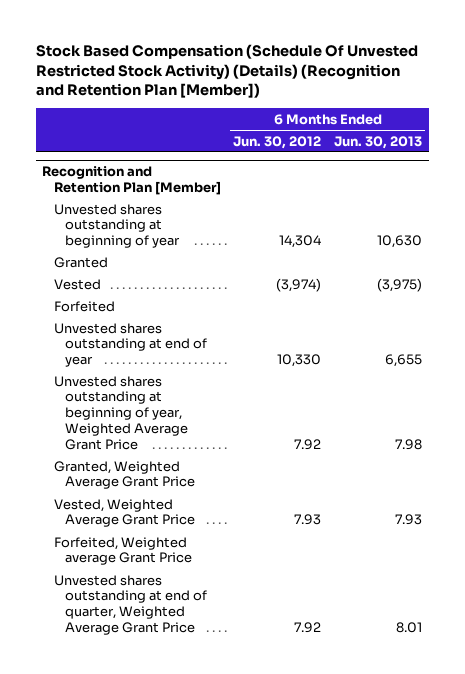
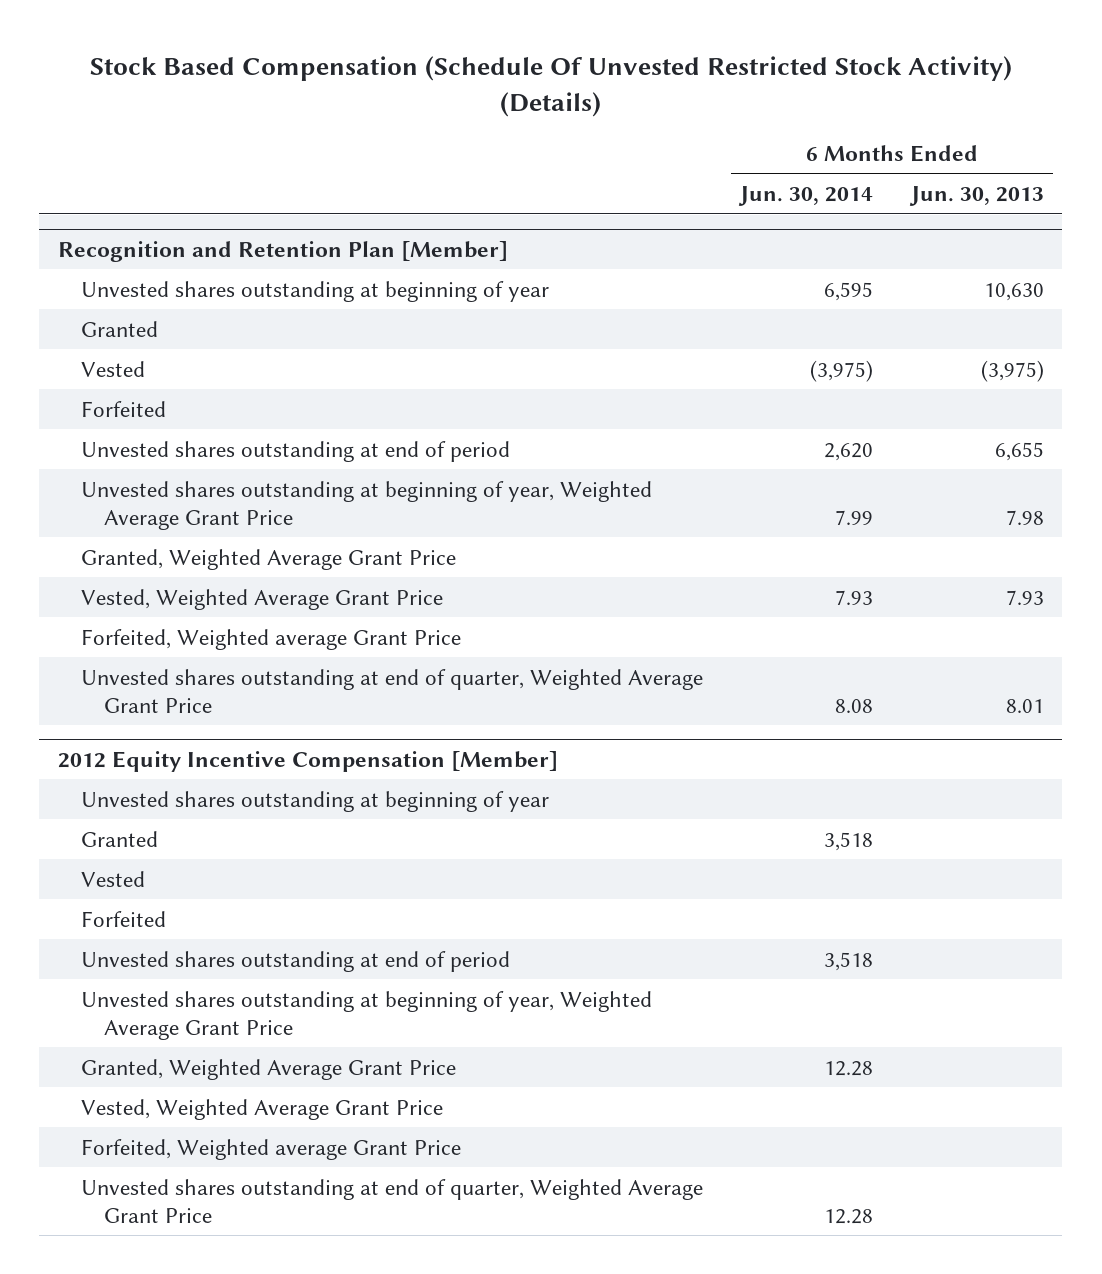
[35,43,418,99] Stock Based Compensation (Schedule Of Unvested Restricted Stock Activity) (Details) (Recognition and Retention Plan [Member]) -> [89,56,1012,117] Stock Based Compensation (Schedule Of Unvested Restricted Stock Activity) (Details)
[233,135,322,149] Jun. 30, 2012 -> none
none -> [738,186,874,207] Jun. 30, 2014
[53,322,207,368] Unvested shares outstanding at end of year -> [80,440,510,462] Unvested shares outstanding at end of period
none -> [58,750,559,772] 2012 Equity Incentive Compensation [Member]
none -> [80,790,549,812] Unvested shares outstanding at beginning of year
none -> [80,830,158,847] Granted
none -> [80,870,145,887] Vested
none -> [80,910,166,927] Forfeited
none -> [80,950,510,972] Unvested shares outstanding at end of period
none -> [80,990,652,1040] Unvested shares outstanding at beginning of year, Weighted Average Grant Price
none -> [80,1058,456,1080] Granted, Weighted Average Grant Price
none -> [80,1098,443,1120] Vested, Weighted Average Grant Price
none -> [80,1138,461,1160] Forfeited, Weighted average Grant Price
none -> [80,1178,703,1223] Unvested shares outstanding at end of quarter, Weighted Average Grant Price

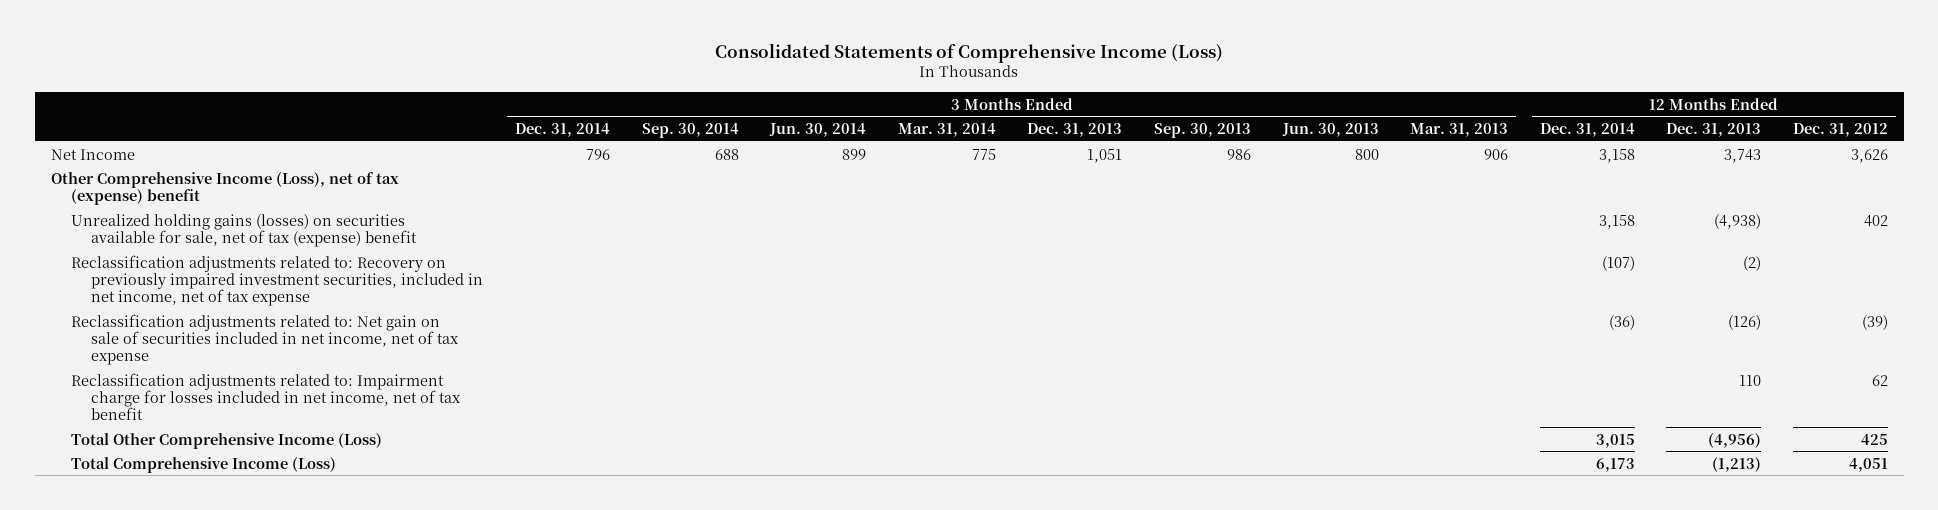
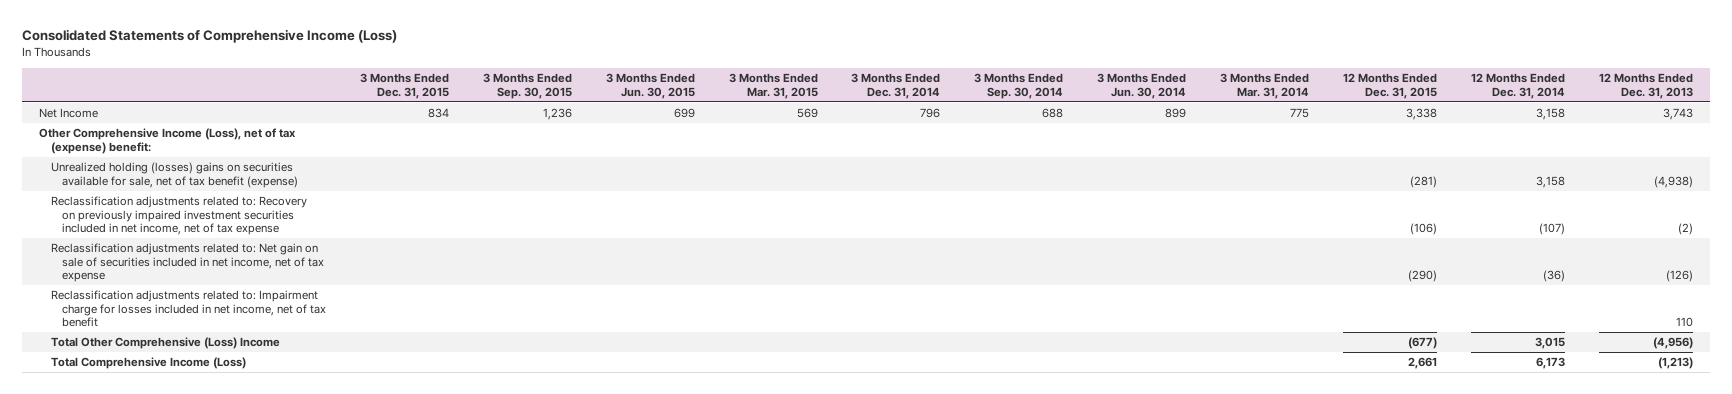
[1027,122,1123,137] Dec. 31, 2013 -> none
[1153,122,1251,138] Sep. 30, 2013 -> none
[1281,122,1379,137] Jun. 30, 2013 -> none
[1410,122,1509,137] Mar. 31, 2013 -> none
[1792,122,1888,137] Dec. 31, 2012 -> none
none -> [359,73,449,99] 3 Months Ended Dec. 31, 2015
none -> [482,73,572,99] 3 Months Ended Sep. 30, 2015
none -> [605,73,695,99] 3 Months Ended Jun. 30, 2015
none -> [728,73,818,99] 3 Months Ended Mar. 31, 2015
none -> [1343,73,1438,99] 12 Months Ended Dec. 31, 2015
[50,171,399,205] Other Comprehensive Income (Loss), net of tax (expense) benefit -> [39,128,297,154] Other Comprehensive Income (Loss), net of tax (expense) benefit:
[71,213,418,247] Unrealized holding gains (losses) on securities available for sale, net of tax (expense) benefit -> [50,162,298,188] Unrealized holding (losses) gains on securities available for sale, net of tax benefit (expense)
[71,254,484,306] Reclassification adjustments related to: Recovery on previously impaired investment securities, included in net income, net of tax expense -> [50,196,307,236] Reclassification adjustments related to: Recovery on previously impaired investment securities included in net income, net of tax expense
[71,432,383,449] Total Other Comprehensive Income (Loss) -> [50,337,280,350] Total Other Comprehensive (Loss) Income

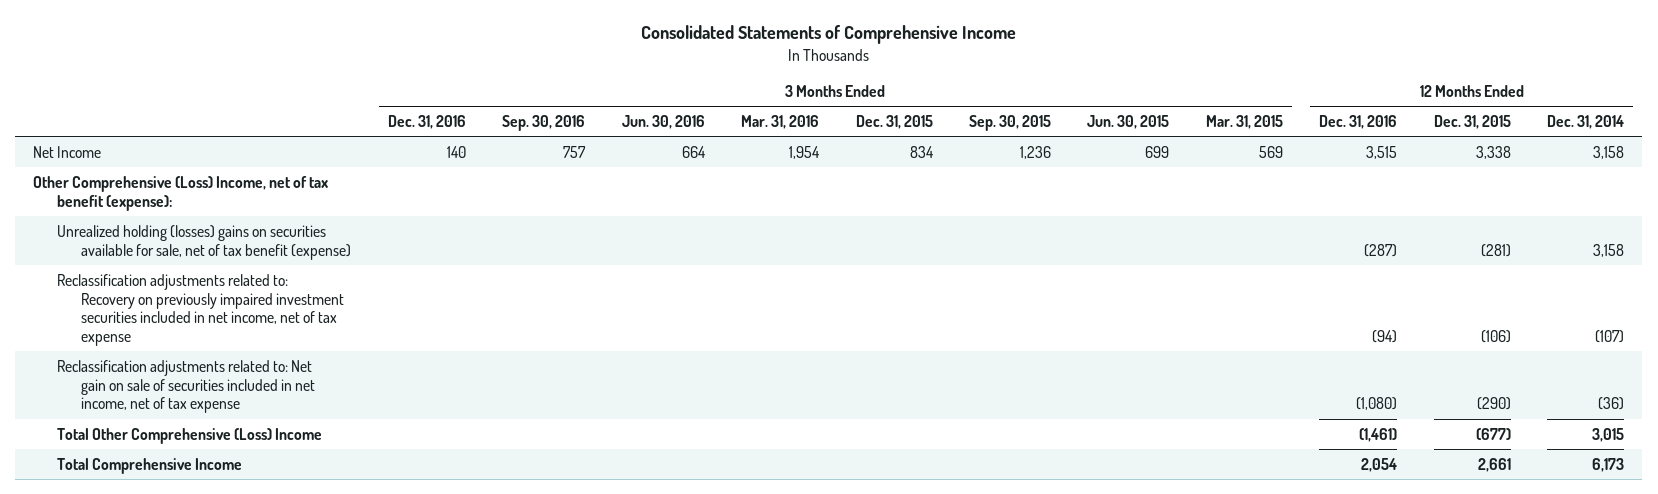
[22,29,398,44] Consolidated Statements of Comprehensive Income (Loss) -> [640,25,1016,45] Consolidated Statements of Comprehensive Income
[851,73,941,99] 3 Months Ended Dec. 31, 2014 -> none
[974,73,1064,99] 3 Months Ended Sep. 30, 2014 -> none
[1097,73,1187,99] 3 Months Ended Jun. 30, 2014 -> none
[1220,73,1310,99] 3 Months Ended Mar. 31, 2014 -> none
[1599,73,1694,99] 12 Months Ended Dec. 31, 2013 -> none
none -> [387,114,466,129] Dec. 31, 2016
none -> [502,114,586,131] Sep. 30, 2016
none -> [621,114,705,129] Jun. 30, 2016
none -> [741,114,820,129] Mar. 31, 2016
none -> [1319,114,1398,129] Dec. 31, 2016
[39,128,297,154] Other Comprehensive Income (Loss), net of tax (expense) benefit: -> [33,175,329,211] Other Comprehensive (Loss) Income, net of tax benefit (expense):
[50,290,326,328] Reclassification adjustments related to: Impairment charge for losses included in net income, net of tax benefit -> none
[50,357,246,370] Total Comprehensive Income (Loss) -> [57,457,243,474] Total Comprehensive Income

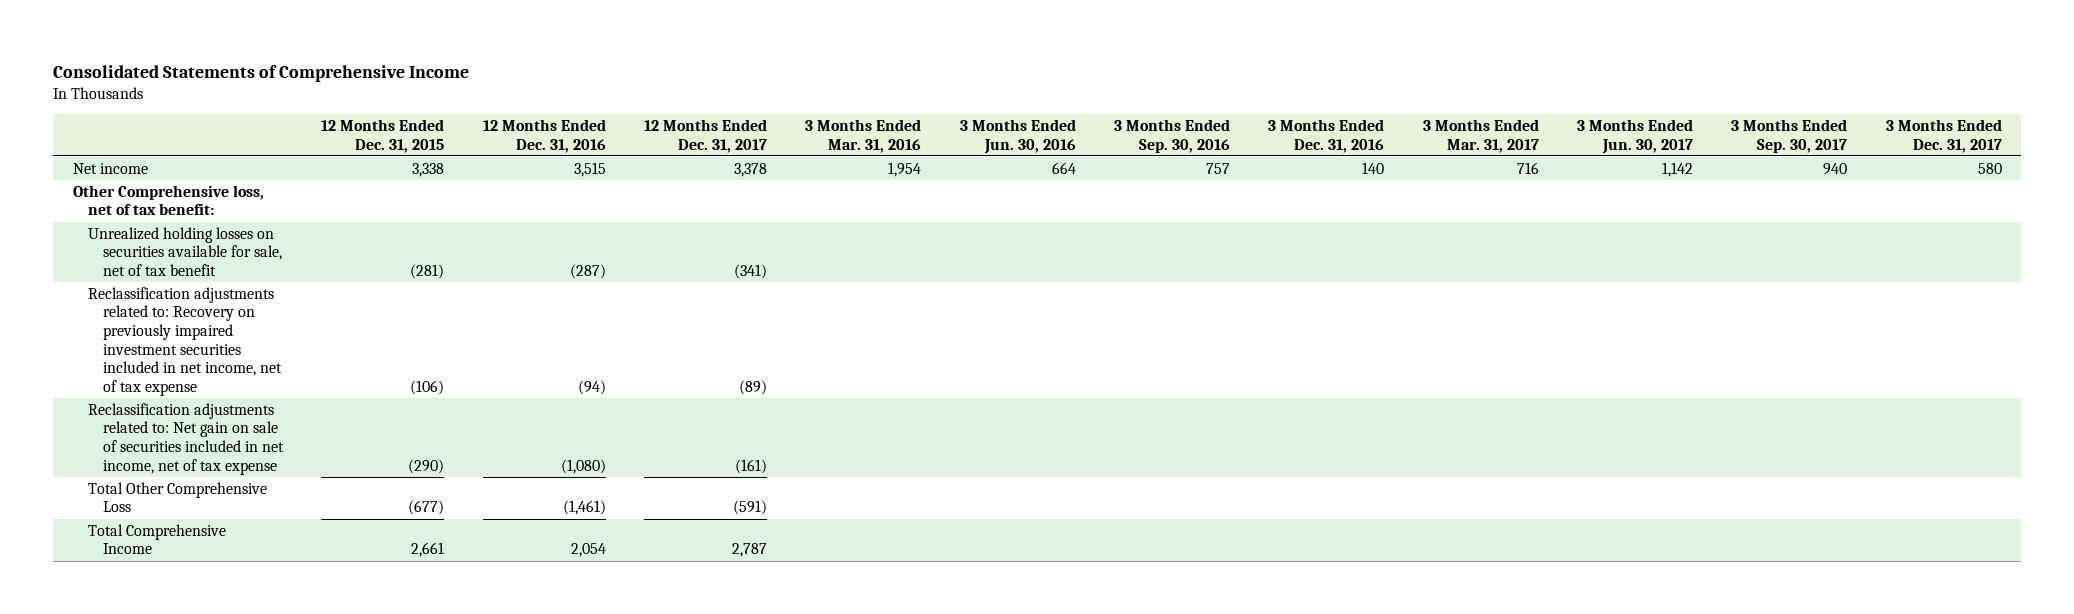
[855,114,933,129] Dec. 31, 2015 -> none
[968,114,1051,131] Sep. 30, 2015 -> none
[1087,114,1170,129] Jun. 30, 2015 -> none
[1205,114,1283,129] Mar. 31, 2015 -> none
[1547,114,1625,129] Dec. 31, 2014 -> none
none -> [643,119,767,153] 12 Months Ended Dec. 31, 2017
none -> [1422,119,1539,153] 3 Months Ended Mar. 31, 2017
none -> [1576,119,1693,154] 3 Months Ended Jun. 30, 2017
none -> [1731,119,1848,153] 3 Months Ended Sep. 30, 2017
none -> [1885,119,2002,153] 3 Months Ended Dec. 31, 2017
[33,145,102,158] Net Income -> [72,162,148,174] Net income
[33,175,329,211] Other Comprehensive (Loss) Income, net of tax benefit (expense): -> [72,184,264,216] Other Comprehensive loss, net of tax benefit:
[57,224,352,260] Unrealized holding (losses) gains on securities available for sale, net of tax benefit (expense) -> [87,226,282,277] Unrealized holding losses on securities available for sale, net of tax benefit
[57,427,323,444] Total Other Comprehensive (Loss) Income -> [87,481,267,513] Total Other Comprehensive Loss

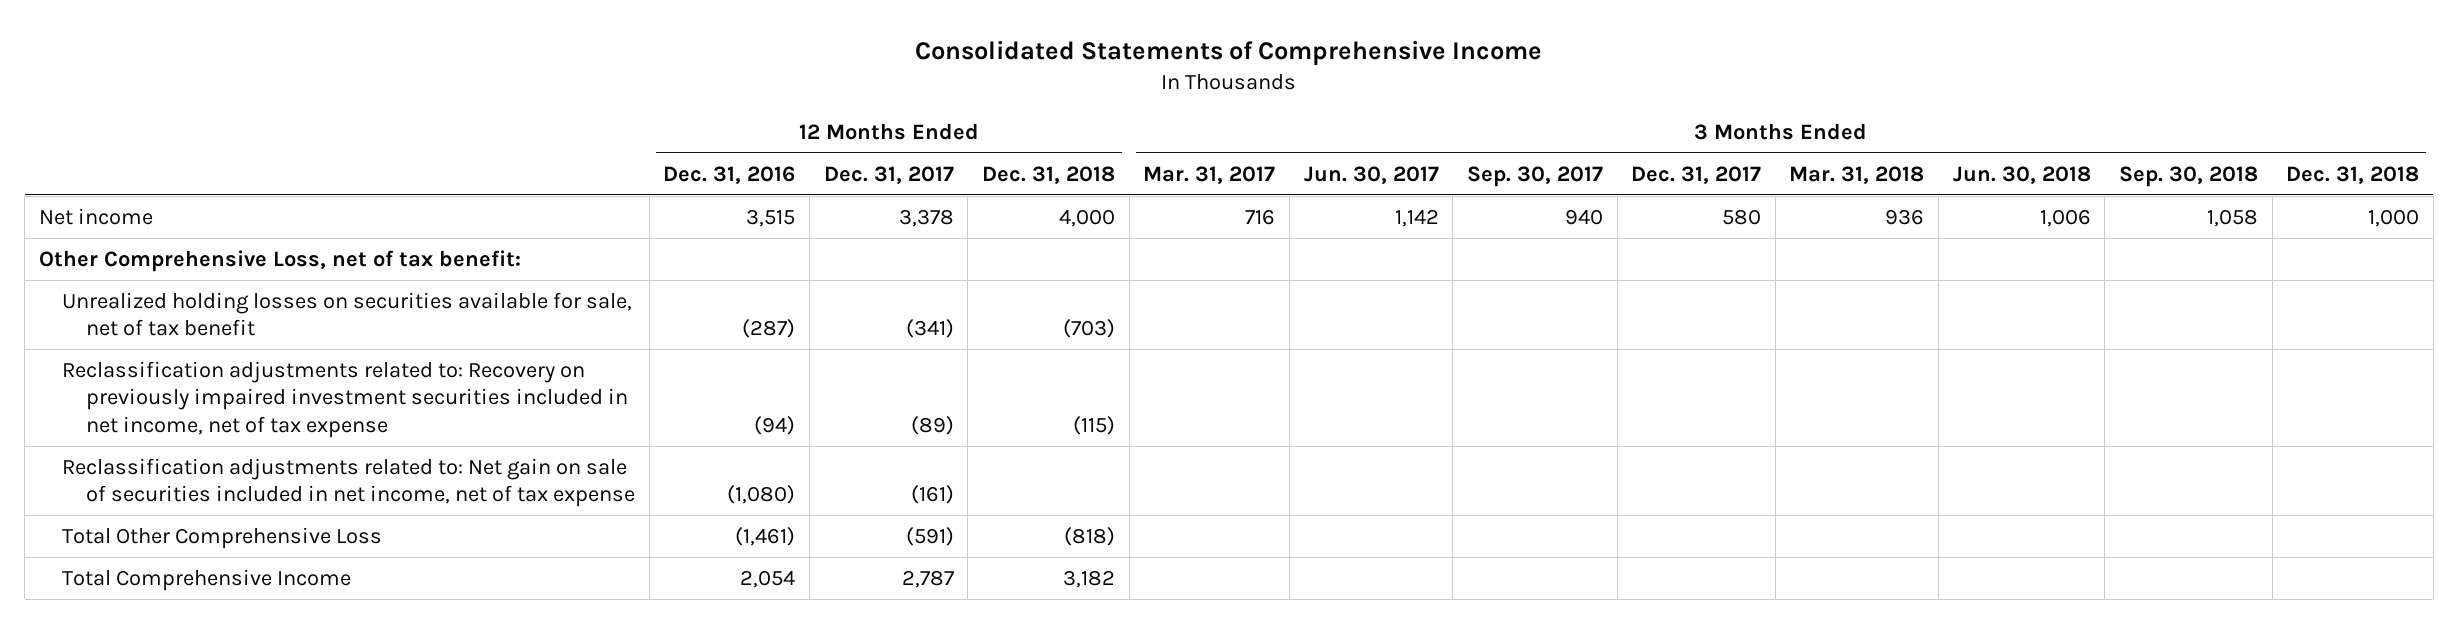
[321,119,445,153] 12 Months Ended Dec. 31, 2015 -> none
[805,119,922,153] 3 Months Ended Mar. 31, 2016 -> none
[959,119,1076,154] 3 Months Ended Jun. 30, 2016 -> none
[1113,119,1230,153] 3 Months Ended Sep. 30, 2016 -> none
[1268,119,1385,153] 3 Months Ended Dec. 31, 2016 -> none
none -> [982,165,1116,184] Dec. 31, 2018
none -> [1789,165,1925,184] Mar. 31, 2018
none -> [1952,165,2091,184] Jun. 30, 2018
none -> [2119,165,2259,187] Sep. 30, 2018
none -> [2286,165,2420,184] Dec. 31, 2018
[72,184,264,216] Other Comprehensive loss, net of tax benefit: -> [38,249,521,272] Other Comprehensive Loss, net of tax benefit:

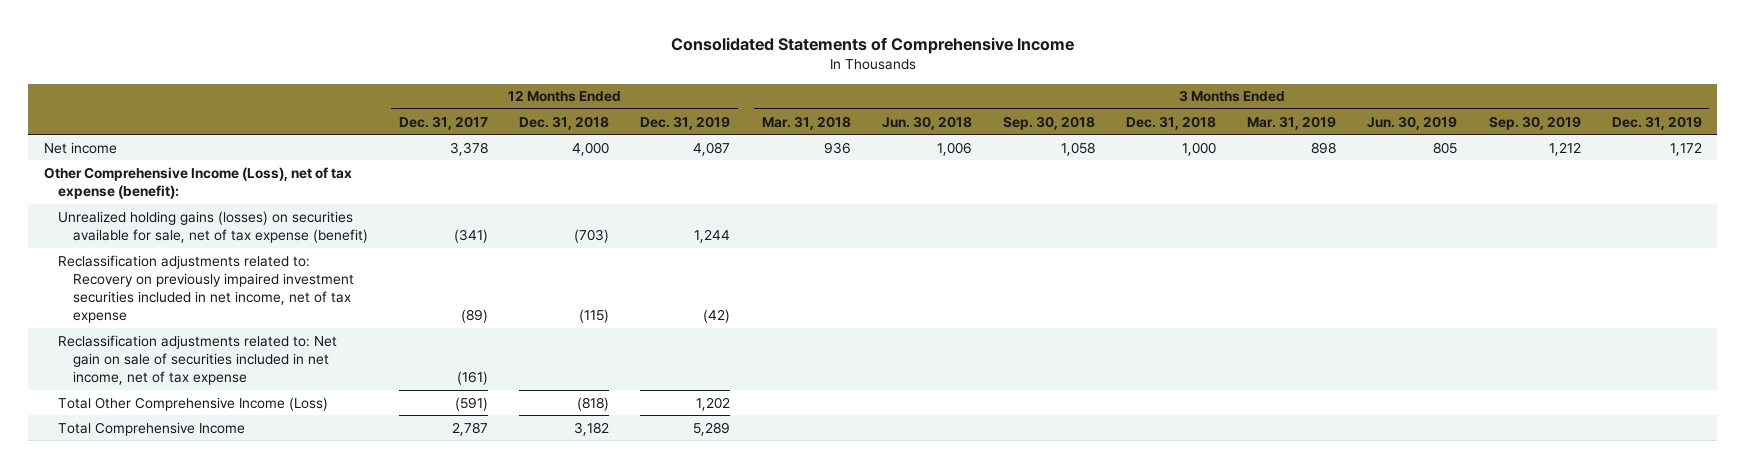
[663,165,796,184] Dec. 31, 2016 -> none
[1143,165,1276,184] Mar. 31, 2017 -> none
[1303,165,1439,184] Jun. 30, 2017 -> none
[1466,165,1603,187] Sep. 30, 2017 -> none
[1631,165,1762,184] Dec. 31, 2017 -> none
none -> [640,115,731,130] Dec. 31, 2019
none -> [1247,115,1337,130] Mar. 31, 2019
none -> [1367,115,1458,130] Jun. 30, 2019
none -> [1488,115,1581,130] Sep. 30, 2019
none -> [1611,115,1702,130] Dec. 31, 2019
[38,249,521,272] Other Comprehensive Loss, net of tax benefit: -> [43,166,352,199] Other Comprehensive Income (Loss), net of tax expense (benefit):
[62,291,633,337] Unrealized holding losses on securities available for sale, net of tax benefit -> [58,210,368,243] Unrealized holding gains (losses) on securities available for sale, net of tax expense (benefit)
[62,526,383,549] Total Other Comprehensive Loss -> [58,396,329,411] Total Other Comprehensive Income (Loss)

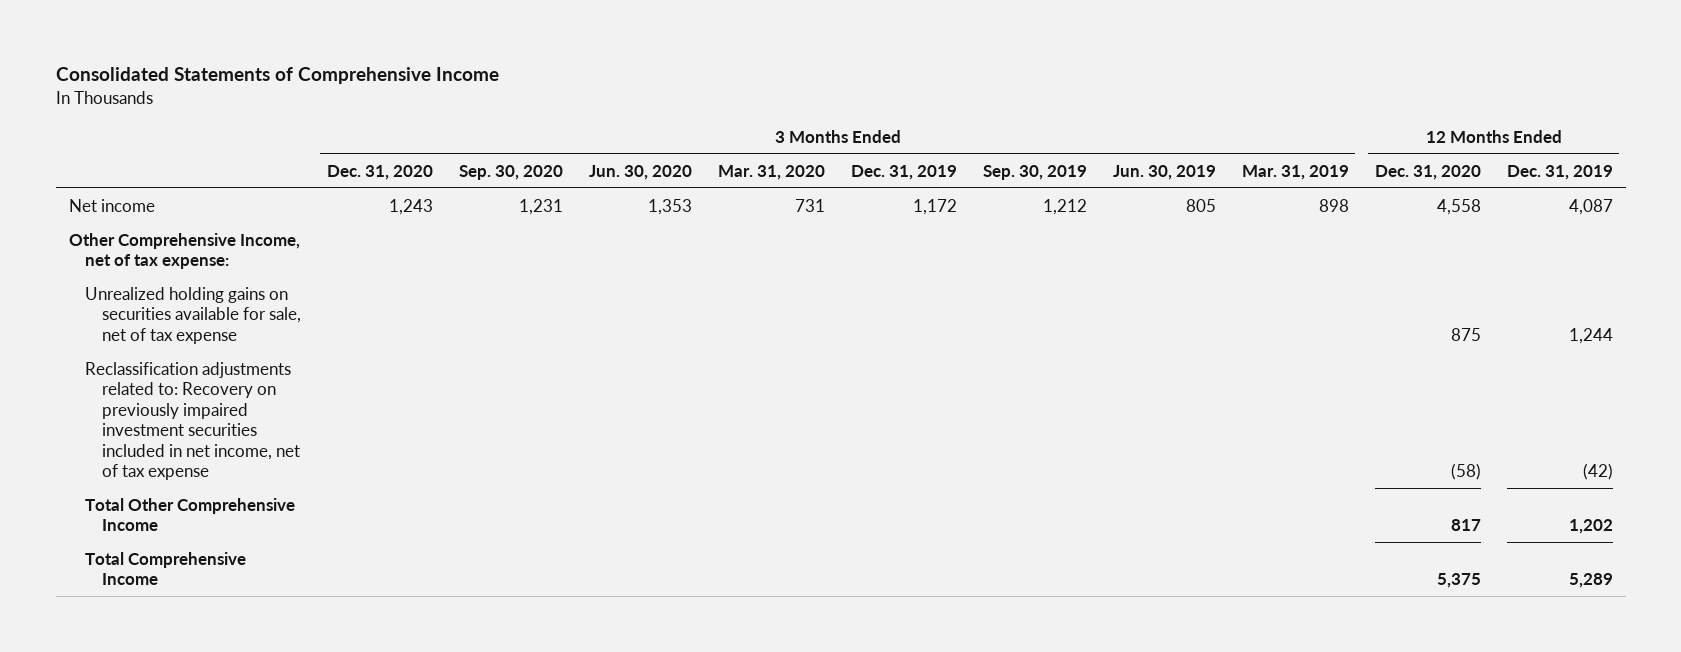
[399,115,489,130] Dec. 31, 2017 -> none
[519,115,610,130] Dec. 31, 2018 -> none
[761,115,851,130] Mar. 31, 2018 -> none
[881,115,972,130] Jun. 30, 2018 -> none
[1002,115,1095,130] Sep. 30, 2018 -> none
[1126,115,1217,130] Dec. 31, 2018 -> none
none -> [326,164,433,180] Dec. 31, 2020
none -> [458,164,563,180] Sep. 30, 2020
none -> [588,164,692,180] Jun. 30, 2020
none -> [717,164,825,180] Mar. 31, 2020
none -> [1374,164,1481,180] Dec. 31, 2020
[43,166,352,199] Other Comprehensive Income (Loss), net of tax expense (benefit): -> [68,232,300,270] Other Comprehensive Income, net of tax expense:
[58,210,368,243] Unrealized holding gains (losses) on securities available for sale, net of tax expense (benefit) -> [85,286,301,344] Unrealized holding gains on securities available for sale, net of tax expense
[58,334,338,386] Reclassification adjustments related to: Net gain on sale of securities included in net income, net of tax expense -> none
[58,396,329,411] Total Other Comprehensive Income (Loss) -> [85,497,296,532] Total Other Comprehensive Income

